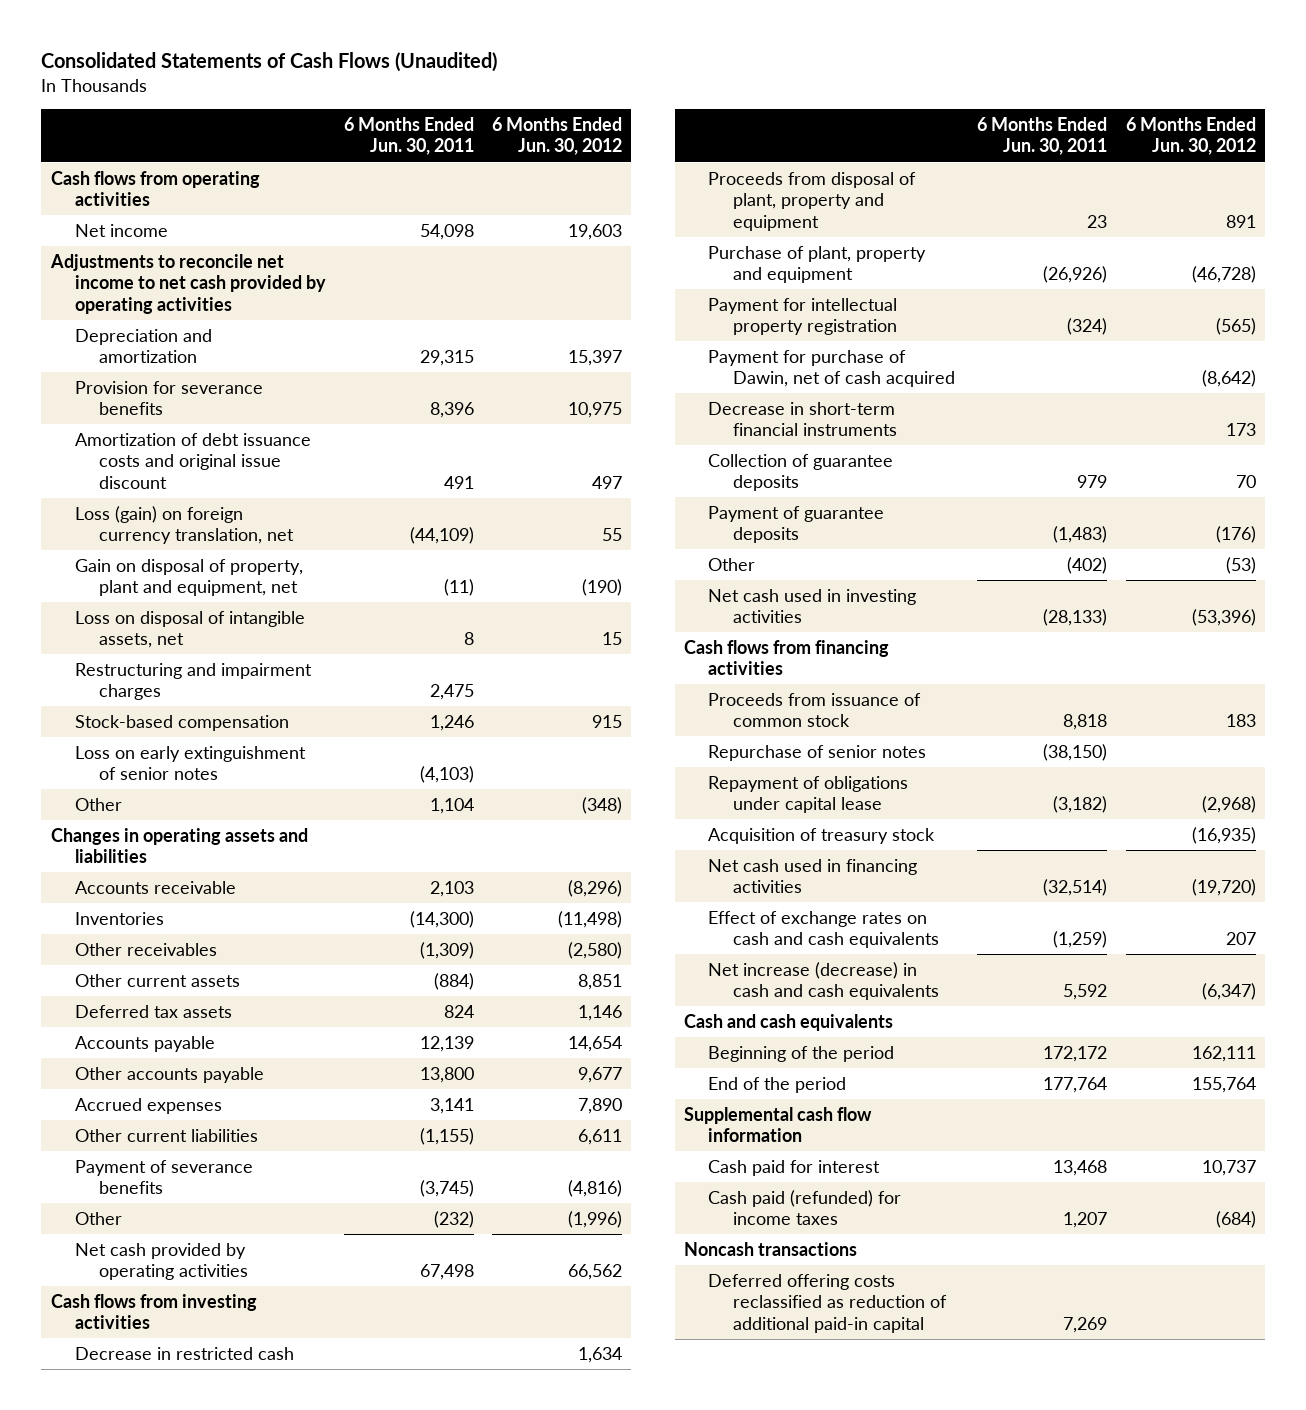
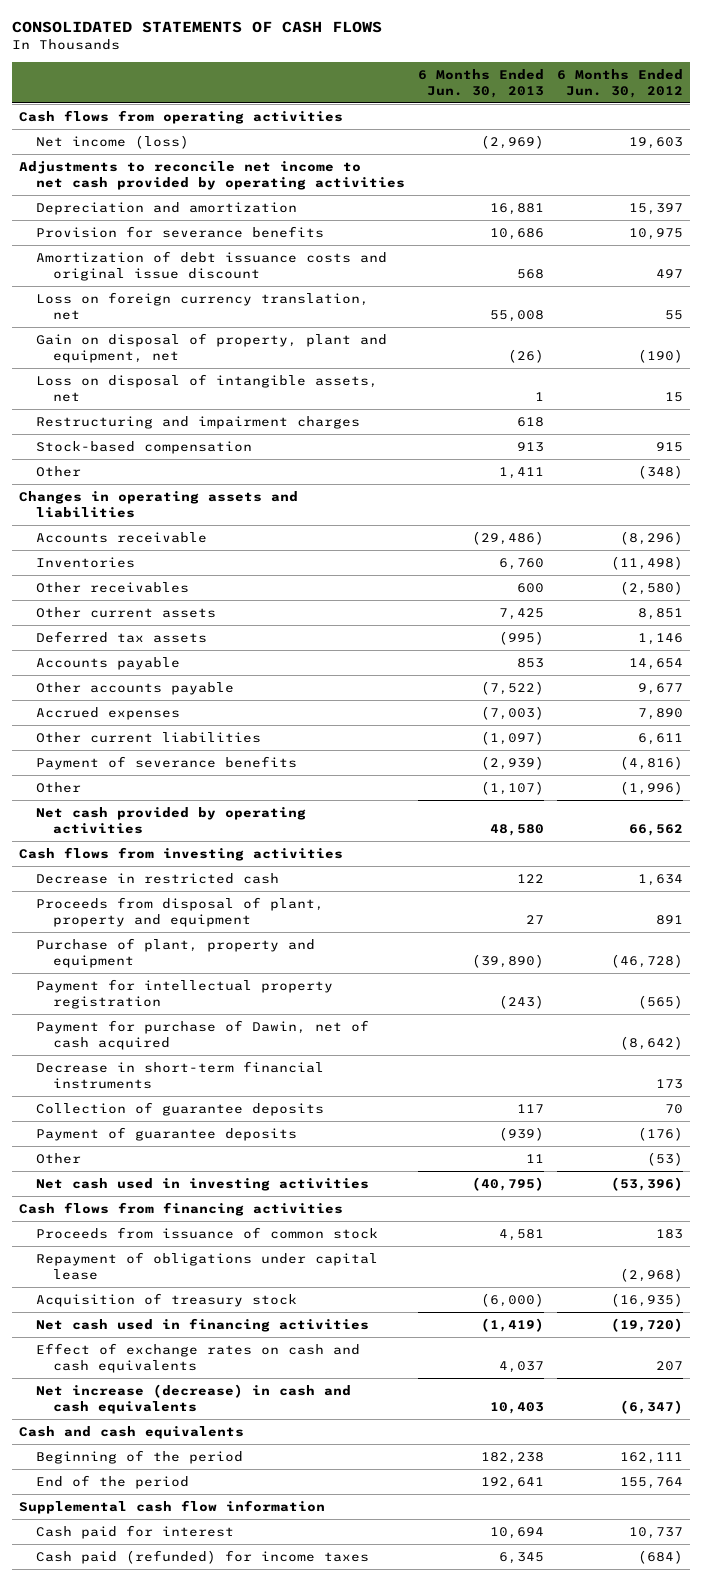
[41,52,498,73] Consolidated Statements of Cash Flows (Unaudited) -> [12,21,383,34] CONSOLIDATED STATEMENTS OF CASH FLOWS
[344,117,475,156] 6 Months Ended Jun. 30, 2011 -> none
none -> [418,68,545,98] 6 Months Ended Jun. 30, 2013
[74,223,168,237] Net income -> [35,134,189,149] Net income (loss)
[74,505,295,545] Loss (gain) on foreign currency translation, net -> [35,291,369,320] Loss on foreign currency translation, net
[74,745,306,781] Loss on early extinguishment of senior notes -> none
[708,744,927,761] Repurchase of senior notes -> none
[683,1241,857,1256] Noncash transactions -> none
[708,1273,947,1333] Deferred offering costs reclassified as reduction of additional paid-in capital -> none

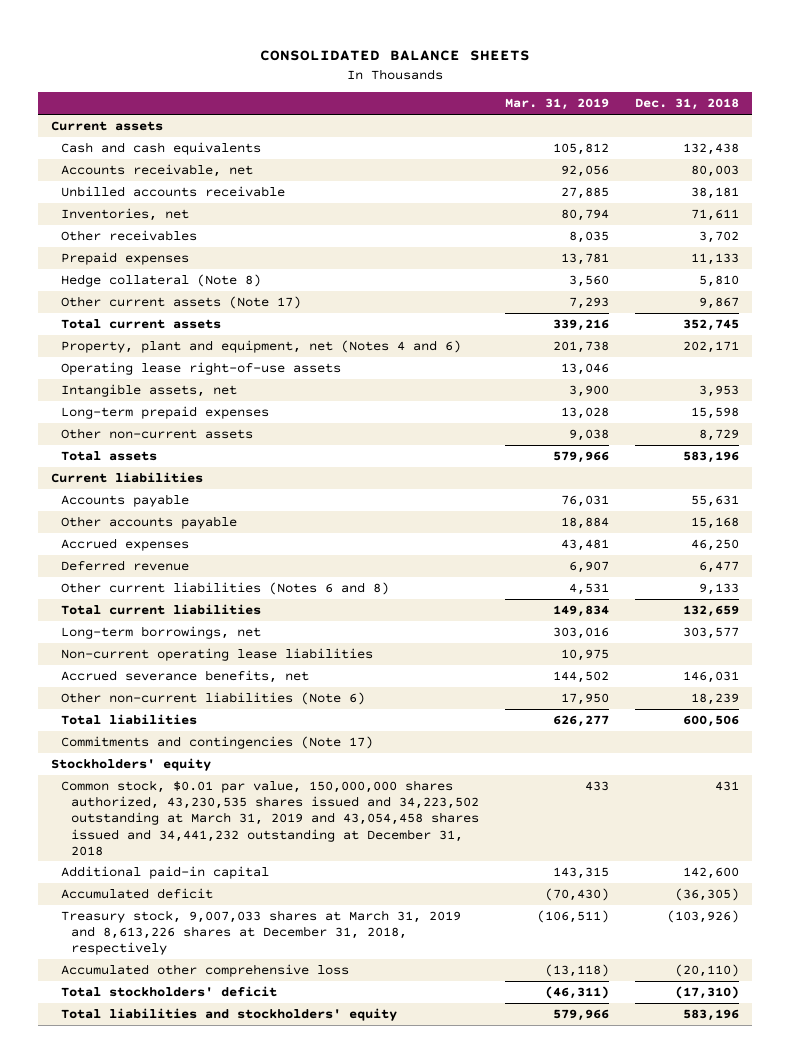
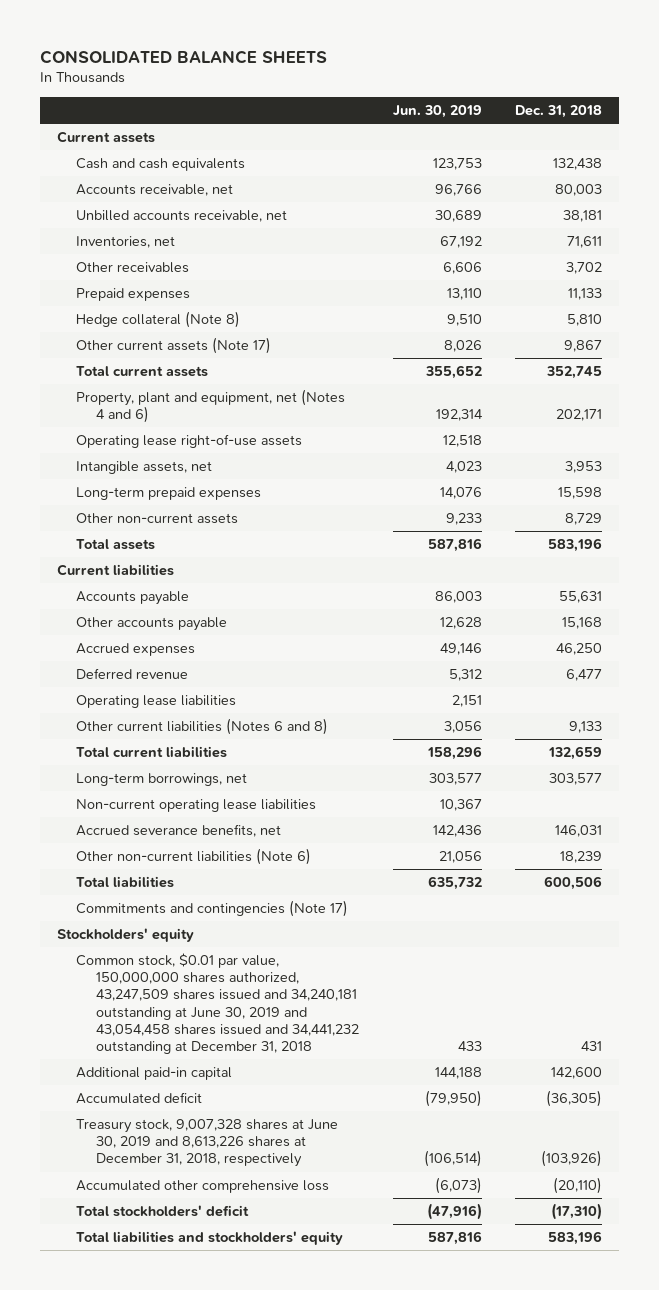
[505,98,610,111] Mar. 31, 2019 -> none
none -> [392,104,482,118] Jun. 30, 2019
[61,185,286,197] Unbilled accounts receivable -> [76,210,288,223] Unbilled accounts receivable, net
none -> [76,695,237,709] Operating lease liabilities
[61,779,480,856] Common stock, $0.01 par value, 150,000,000 shares authorized, 43,230,535 shares issued and 34,223,502 outstanding at March 31, 2019 and 43,054,458 shares issued and 34,441,232 outstanding at December 31, 2018 -> [76,953,360,1054] Common stock, $0.01 par value, 150,000,000 shares authorized, 43,247,509 shares issued and 34,240,181 outstanding at June 30, 2019 and 43,054,458 shares issued and 34,441,232 outstanding at December 31, 2018
[61,909,462,956] Treasury stock, 9,007,033 shares at March 31, 2019 and 8,613,226 shares at December 31, 2018, respectively -> [76,1119,339,1168] Treasury stock, 9,007,328 shares at June 30, 2019 and 8,613,226 shares at December 31, 2018, respectively

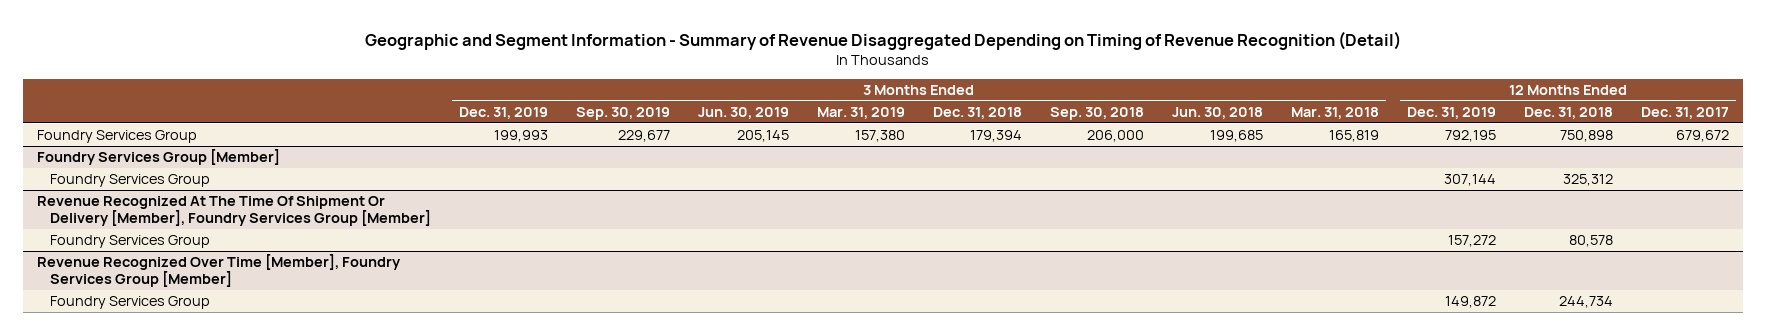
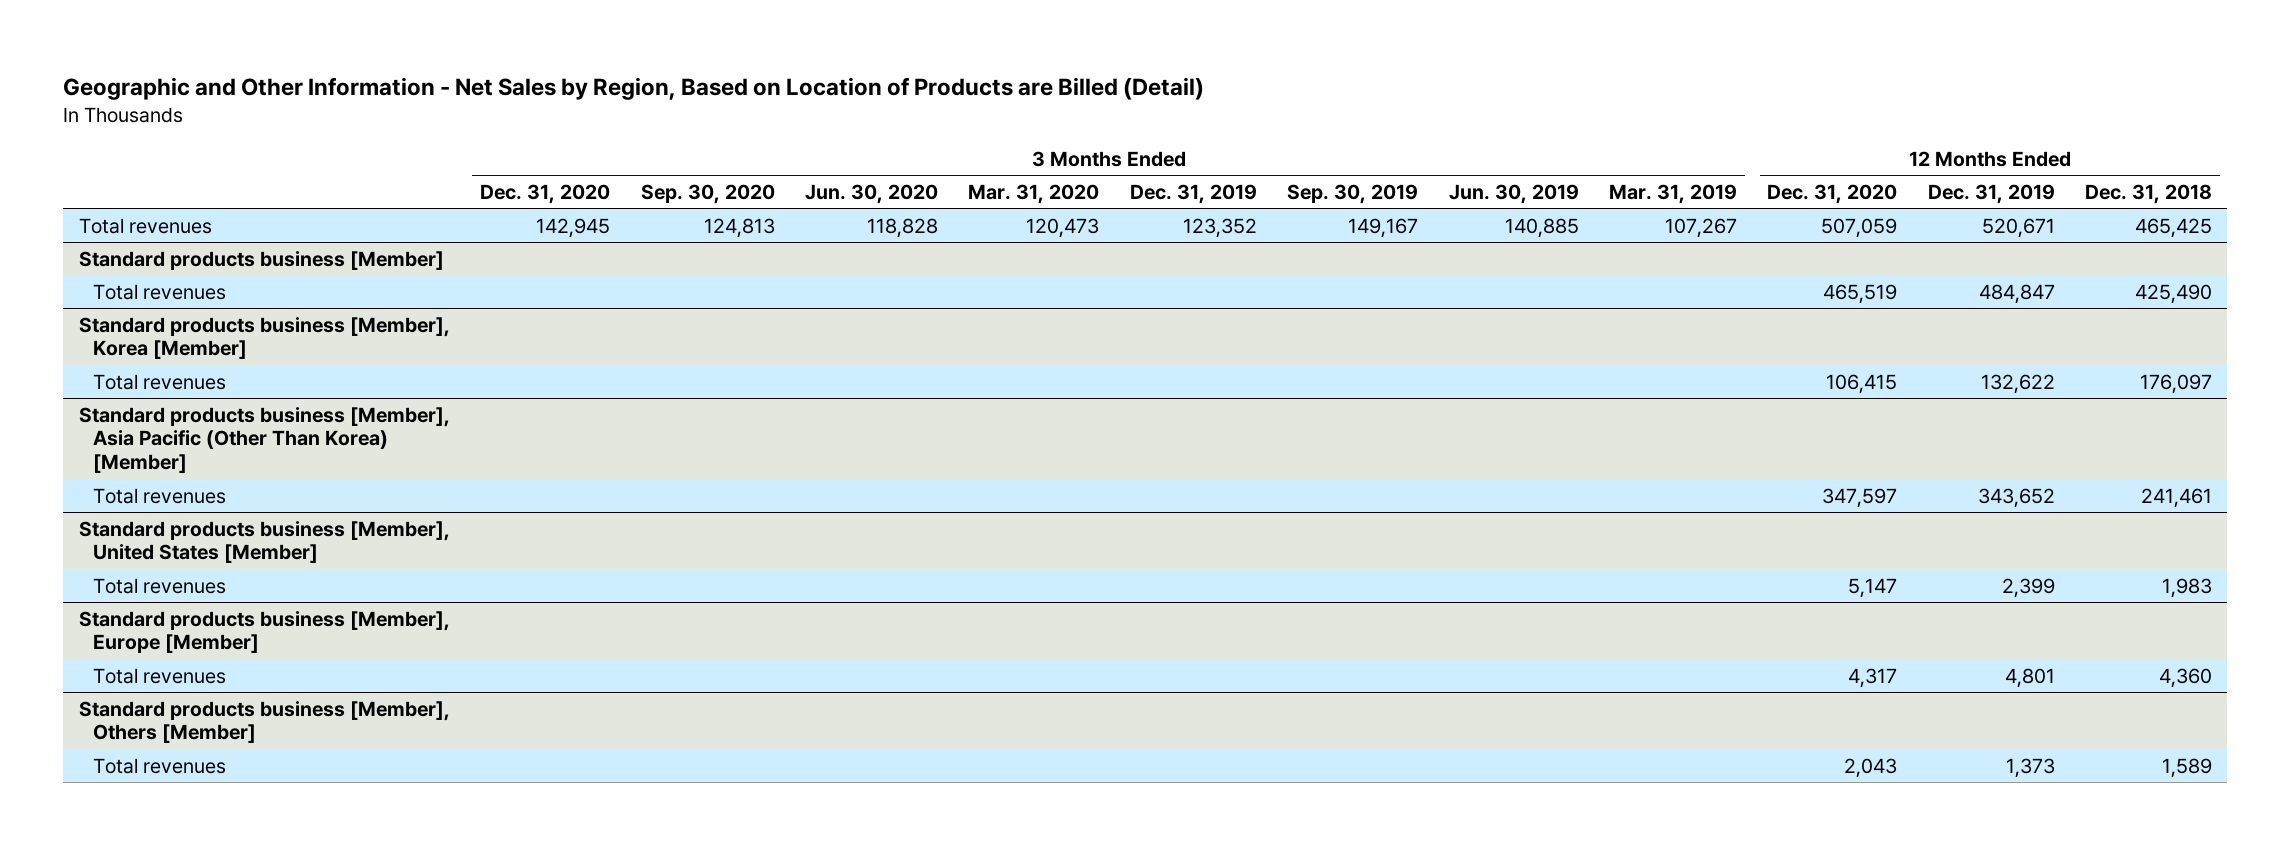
[365,30,1402,50] Geographic and Segment Information - Summary of Revenue Disaggregated Depending on Timing of Revenue Recognition (Detail) -> [63,76,1205,100] Geographic and Other Information - Net Sales by Region, Based on Location of Products are Billed (Detail)
[932,106,1022,119] Dec. 31, 2018 -> none
[1049,106,1144,120] Sep. 30, 2018 -> none
[1171,106,1263,119] Jun. 30, 2018 -> none
[1290,106,1379,119] Mar. 31, 2018 -> none
[1640,106,1729,119] Dec. 31, 2017 -> none
none -> [480,183,611,204] Dec. 31, 2020
none -> [640,183,775,204] Sep. 30, 2020
none -> [804,183,938,204] Jun. 30, 2020
none -> [968,183,1100,204] Mar. 31, 2020
none -> [1767,183,1898,204] Dec. 31, 2020
[37,130,198,144] Foundry Services Group -> none
[37,149,281,166] Foundry Services Group [Member] -> none
[49,174,210,188] Foundry Services Group -> none
[37,196,431,227] Revenue Recognized At The Time Of Shipment Or Delivery [Member], Foundry Services Group [Member] -> none
[49,235,210,249] Foundry Services Group -> none
[37,254,402,288] Revenue Recognized Over Time [Member], Foundry Services Group [Member] -> none
[49,296,210,310] Foundry Services Group -> none
none -> [78,217,212,234] Total revenues
none -> [78,250,444,270] Standard products business [Member]
none -> [93,283,227,300] Total revenues
none -> [78,316,450,360] Standard products business [Member], Korea [Member]
none -> [93,373,227,390] Total revenues
none -> [78,406,450,474] Standard products business [Member], Asia Pacific (Other Than Korea) [Member]
none -> [93,487,227,504] Total revenues
none -> [78,520,450,564] Standard products business [Member], United States [Member]
none -> [93,577,227,594] Total revenues
none -> [78,610,450,654] Standard products business [Member], Europe [Member]
none -> [93,667,227,684] Total revenues
none -> [78,700,450,744] Standard products business [Member], Others [Member]
none -> [93,757,227,774] Total revenues

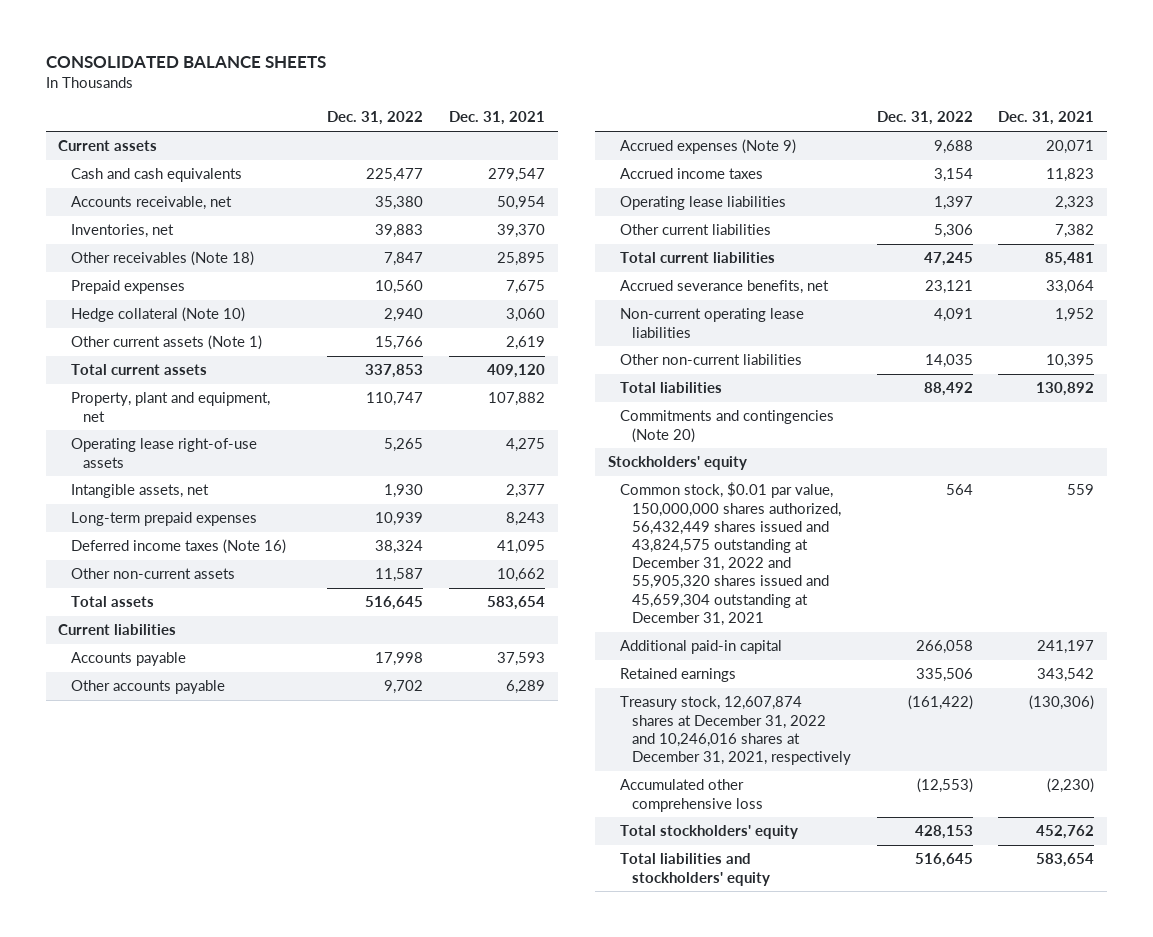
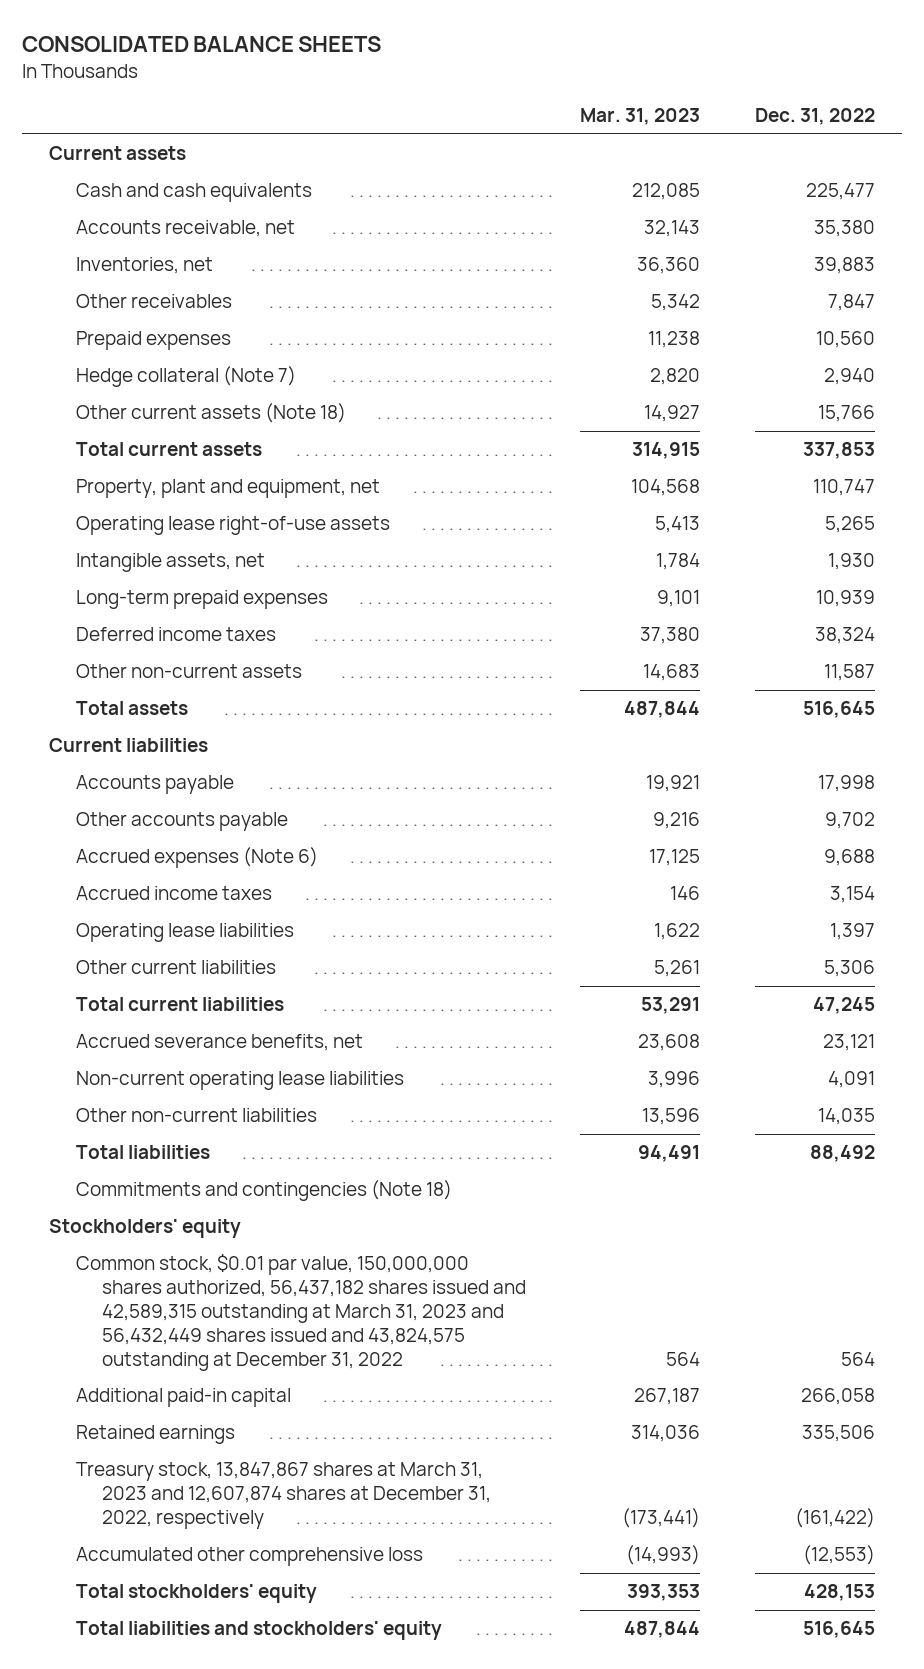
[449,111,546,126] Dec. 31, 2021 -> none
none -> [580,108,701,126] Mar. 31, 2023
[70,251,254,267] Other receivables (Note 18) -> [75,294,232,309] Other receivables
[70,307,245,323] Hedge collateral (Note 10) -> [75,366,296,388] Hedge collateral (Note 7)
[70,335,262,351] Other current assets (Note 1) -> [75,403,346,424] Other current assets (Note 18)
[70,539,286,555] Deferred income taxes (Note 16) -> [75,627,276,642] Deferred income taxes
[619,139,796,155] Accrued expenses (Note 9) -> [75,847,318,869] Accrued expenses (Note 6)
[619,410,834,443] Commitments and contingencies (Note 20) -> [75,1180,452,1202] Commitments and contingencies (Note 18)
[619,482,841,626] Common stock, $0.01 par value, 150,000,000 shares authorized, 56,432,449 shares issued and 43,824,575 outstanding at December 31, 2022 and 55,905,320 shares issued and 45,659,304 outstanding at December 31, 2021 -> [75,1254,526,1371] Common stock, $0.01 par value, 150,000,000 shares authorized, 56,437,182 shares issued and 42,589,315 outstanding at March 31, 2023 and 56,432,449 shares issued and 43,824,575 outstanding at December 31, 2022
[619,696,851,766] Treasury stock, 12,607,874 shares at December 31, 2022 and 10,246,016 shares at December 31, 2021, respectively -> [75,1462,491,1530] Treasury stock, 13,847,867 shares at March 31, 2023 and 12,607,874 shares at December 31, 2022, respectively

